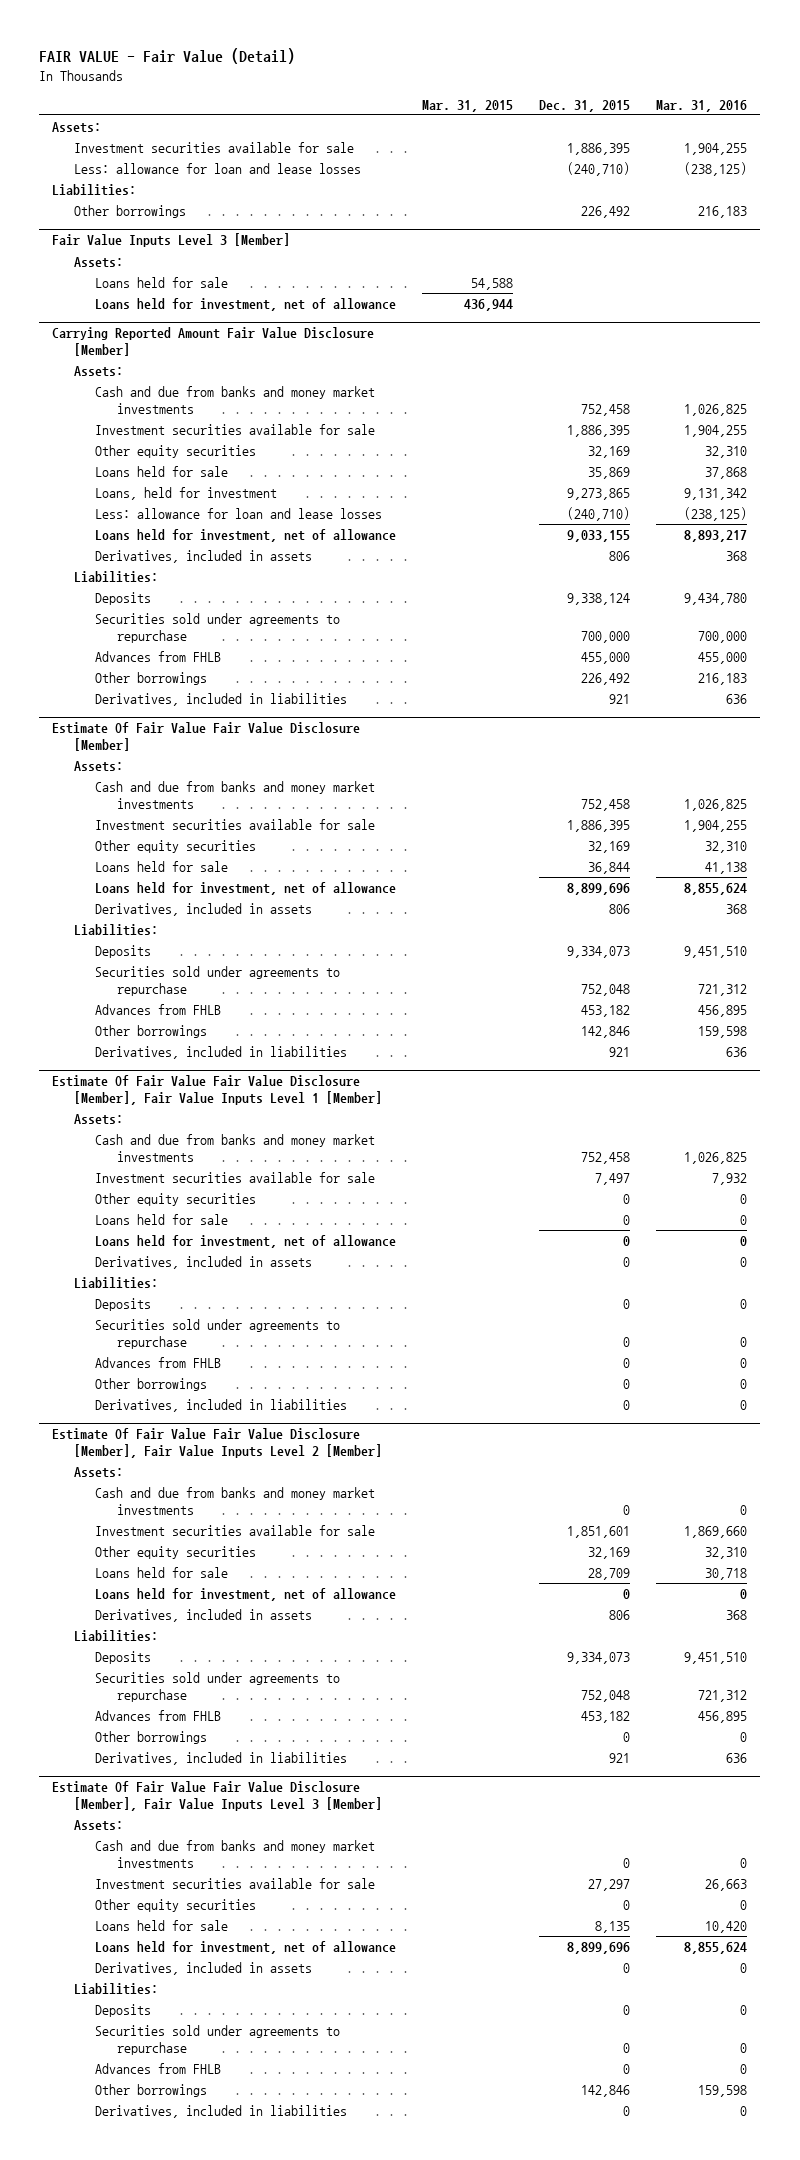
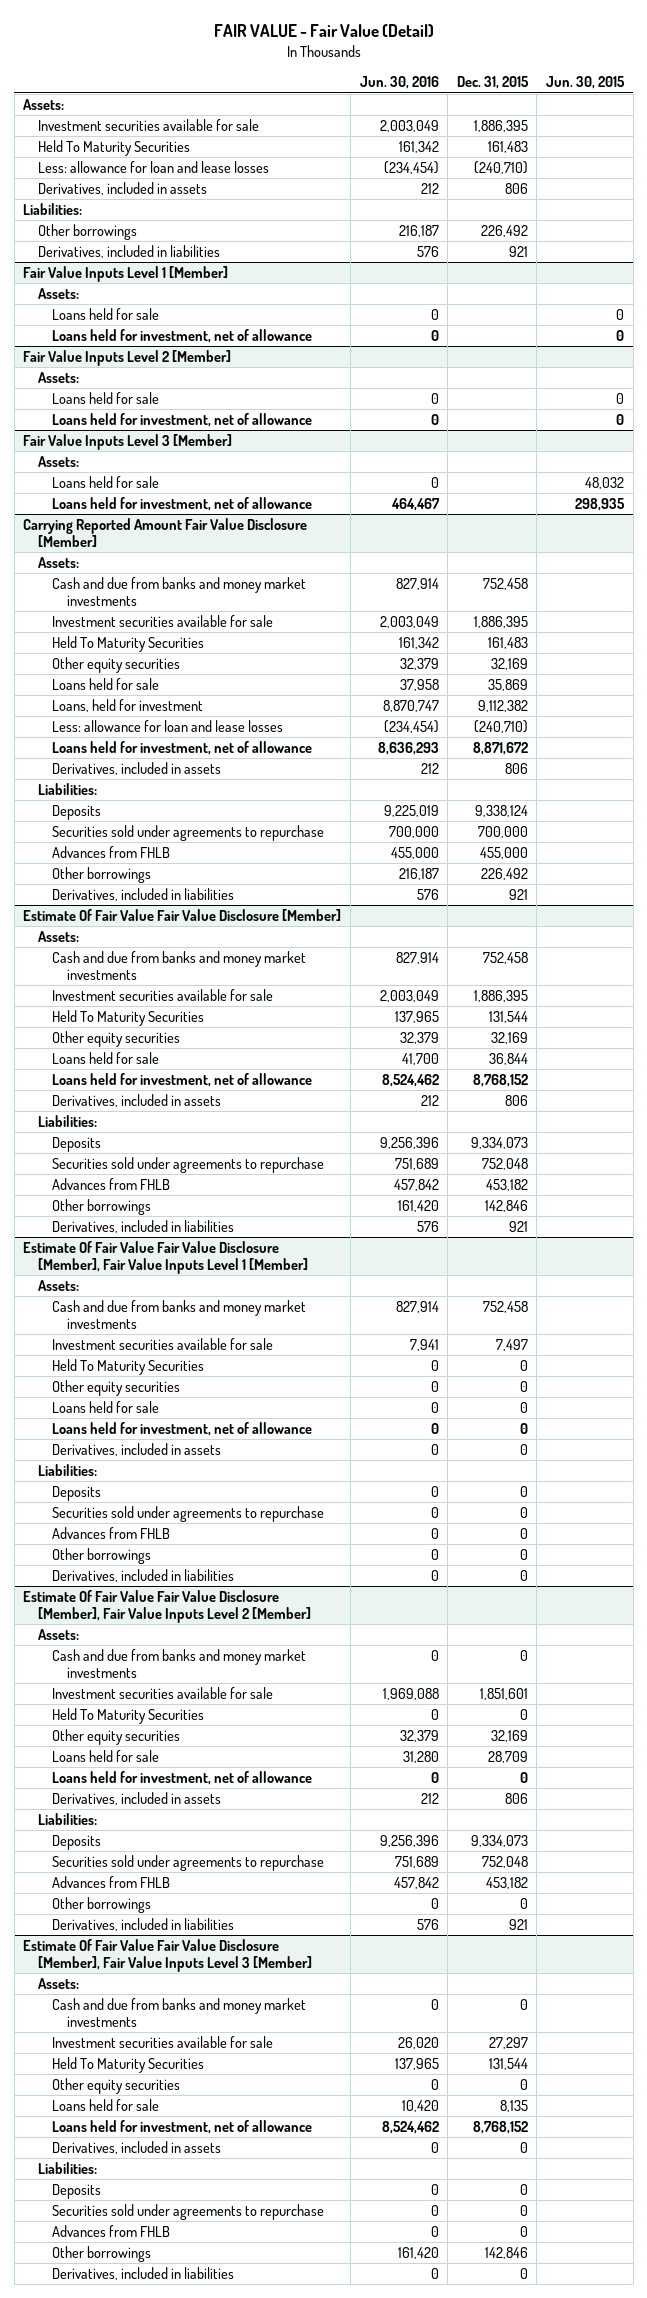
[422,99,514,112] Mar. 31, 2015 -> none
[656,99,748,112] Mar. 31, 2016 -> none
none -> [359,76,439,90] Jun. 30, 2016
none -> [546,76,626,90] Jun. 30, 2015
none -> [37,139,190,156] Held To Maturity Securities
none -> [37,181,207,195] Derivatives, included in assets
none -> [37,244,220,258] Derivatives, included in liabilities
none -> [23,265,229,282] Fair Value Inputs Level 1 [Member]
none -> [37,287,79,299] Assets:
none -> [52,307,160,320] Loans held for sale
none -> [52,328,313,343] Loans held for investment, net of allowance
none -> [23,349,232,366] Fair Value Inputs Level 2 [Member]
none -> [37,371,79,383] Assets:
none -> [52,391,160,404] Loans held for sale
none -> [52,412,313,427] Loans held for investment, net of allowance
none -> [52,635,205,652] Held To Maturity Securities
[567,488,631,501] 9,273,865 -> [477,699,528,712] 9,112,382
[567,530,631,543] 9,033,155 -> [472,741,528,755] 8,871,672
none -> [52,1009,205,1026] Held To Maturity Securities
[567,883,631,896] 8,899,696 -> [472,1073,528,1087] 8,768,152
none -> [52,1358,205,1375] Held To Maturity Securities
none -> [52,1707,205,1724] Held To Maturity Securities
none -> [52,2056,205,2073] Held To Maturity Securities
[567,1942,631,1955] 8,899,696 -> [472,2120,528,2134] 8,768,152

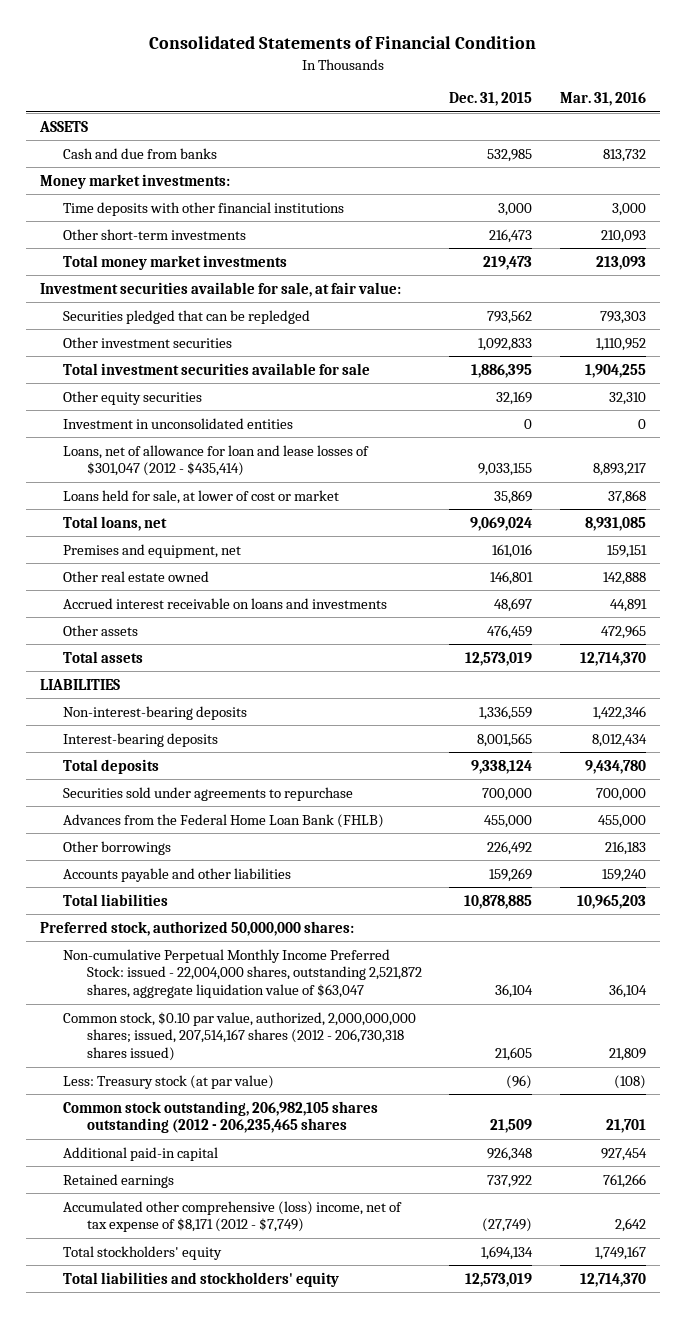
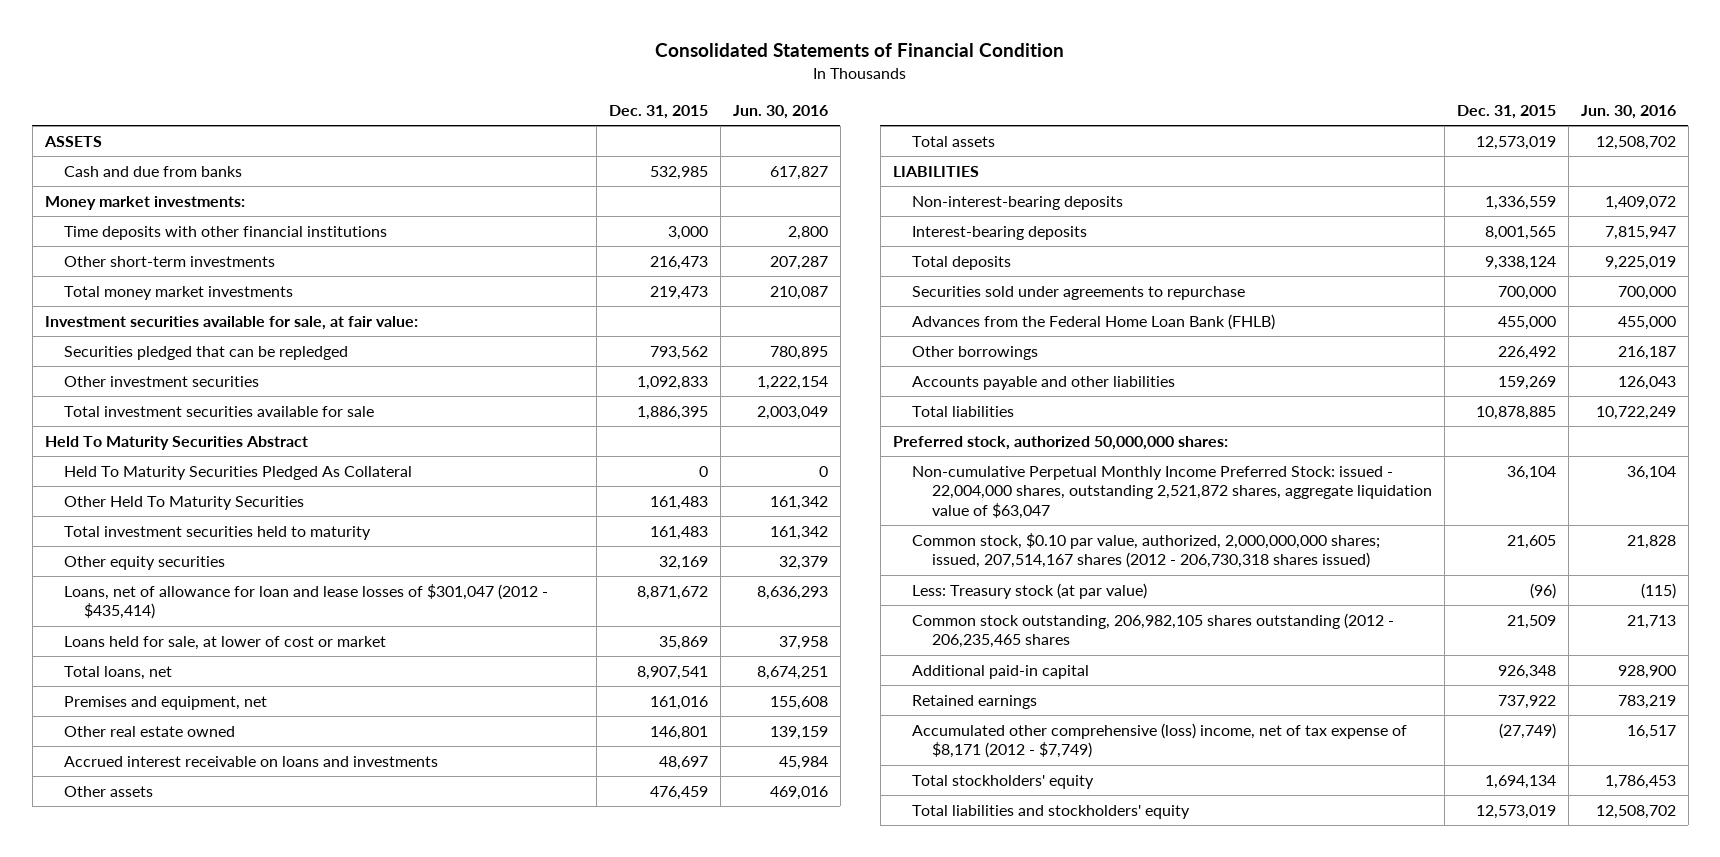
[560,92,647,107] Mar. 31, 2016 -> none
none -> [732,104,828,119] Jun. 30, 2016
none -> [44,435,308,450] Held To Maturity Securities Abstract
none -> [64,465,413,480] Held To Maturity Securities Pledged As Collateral
none -> [64,495,305,510] Other Held To Maturity Securities
none -> [64,525,372,540] Total investment securities held to maturity
[63,417,294,429] Investment in unconsolidated entities -> none
[478,463,533,477] 9,033,155 -> [636,585,708,600] 8,871,672
[470,516,533,531] 9,069,024 -> [636,665,708,680] 8,907,541

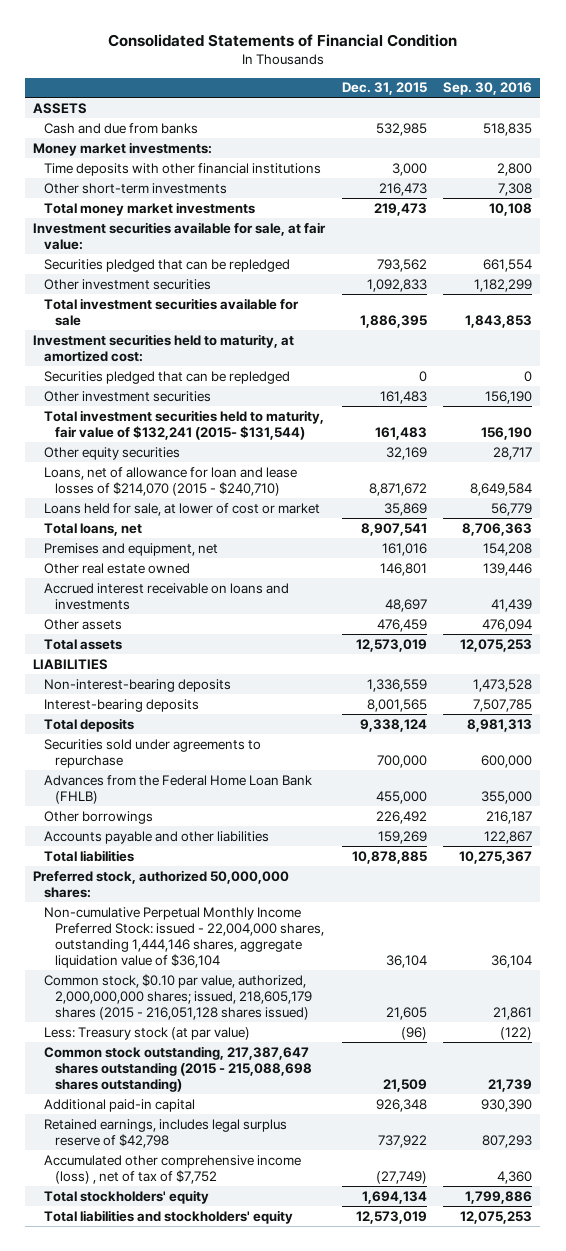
[732,104,828,119] Jun. 30, 2016 -> none
none -> [443,82,533,96] Sep. 30, 2016
[44,435,308,450] Held To Maturity Securities Abstract -> [33,333,295,362] Investment securities held to maturity, at amortized cost:
[64,465,413,480] Held To Maturity Securities Pledged As Collateral -> [43,370,290,384] Securities pledged that can be repledged
[64,495,305,510] Other Held To Maturity Securities -> [43,390,211,402] Other investment securities
[64,525,372,540] Total investment securities held to maturity -> [43,409,324,440] Total investment securities held to maturity, fair value of $132,241 (2015- $131,544)
[64,583,549,620] Loans, net of allowance for loan and lease losses of $301,047 (2012 - $435,414) -> [43,466,297,496] Loans, net of allowance for loan and lease losses of $214,070 (2015 - $240,710)
[912,465,1432,519] Non-cumulative Perpetual Monthly Income Preferred Stock: issued - 22,004,000 shares, outstanding 2,521,872 shares, aggregate liquidation value of $63,047 -> [43,906,324,968] Non-cumulative Perpetual Monthly Income Preferred Stock: issued - 22,004,000 shares, outstanding 1,444,146 shares, aggregate liquidation value of $36,104
[912,532,1381,569] Common stock, $0.10 par value, authorized, 2,000,000,000 shares; issued, 207,514,167 shares (2012 - 206,730,318 shares issued) -> [43,973,312,1020] Common stock, $0.10 par value, authorized, 2,000,000,000 shares; issued, 218,605,179 shares (2015 - 216,051,128 shares issued)
[912,612,1395,649] Common stock outstanding, 206,982,105 shares outstanding (2012 - 206,235,465 shares -> [43,1045,312,1092] Common stock outstanding, 217,387,647 shares outstanding (2015 - 215,088,698 shares outstanding)
[912,694,1038,709] Retained earnings -> [43,1118,287,1148] Retained earnings, includes legal surplus reserve of $42,798
[912,722,1408,759] Accumulated other comprehensive (loss) income, net of tax expense of $8,171 (2012 - $7,749) -> [43,1154,301,1184] Accumulated other comprehensive income (loss) , net of tax of $7,752

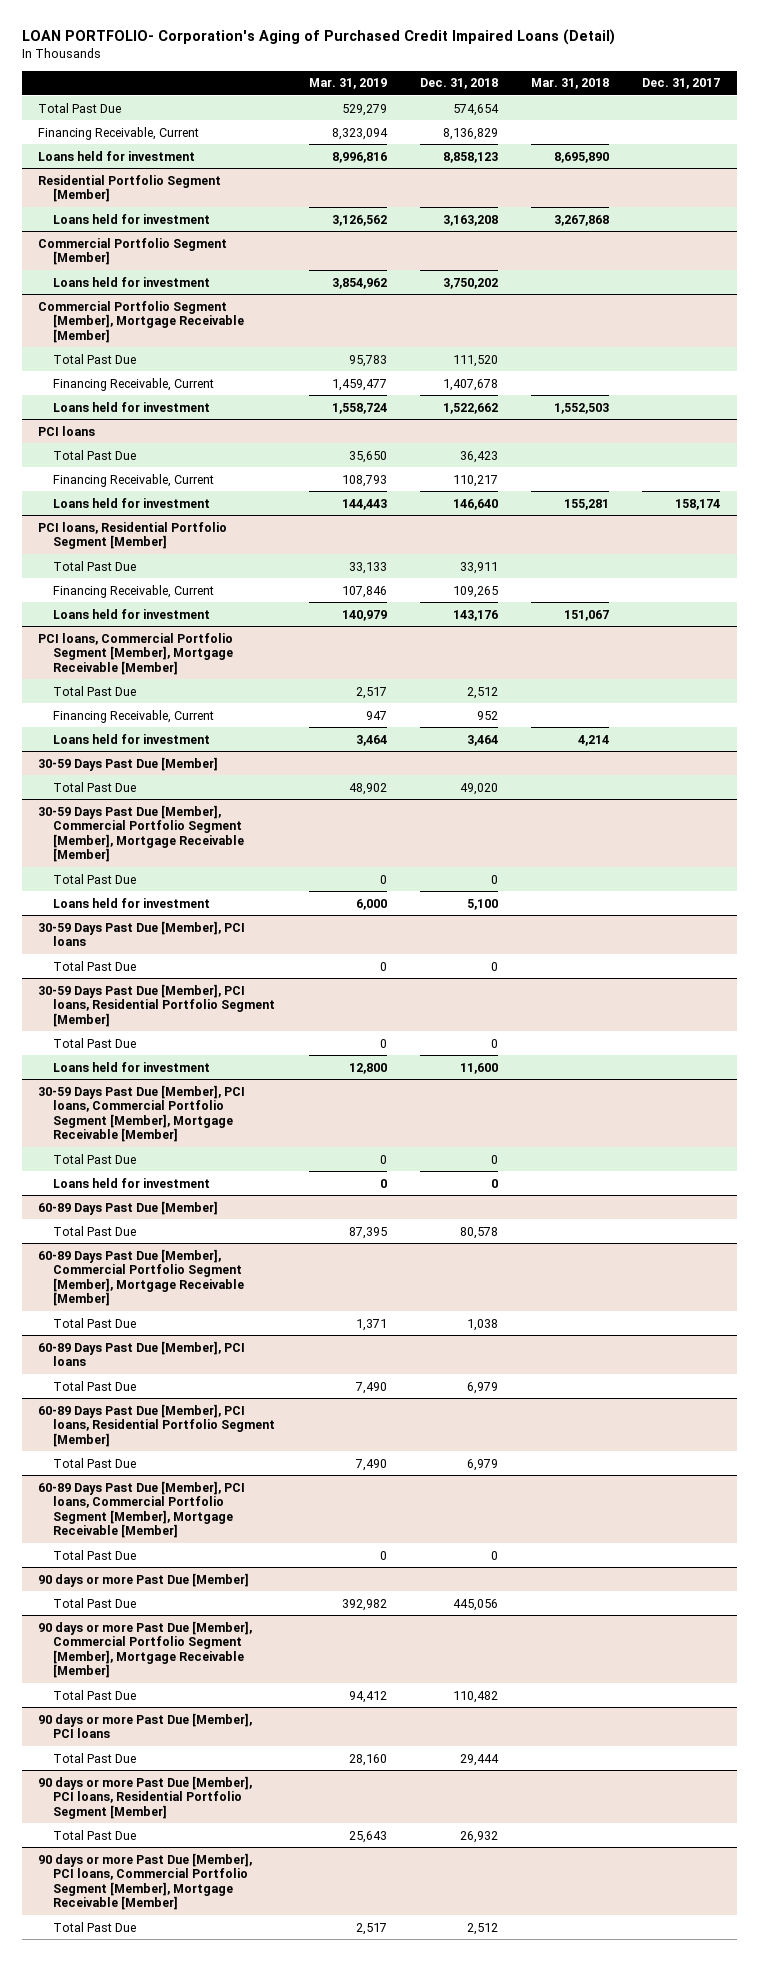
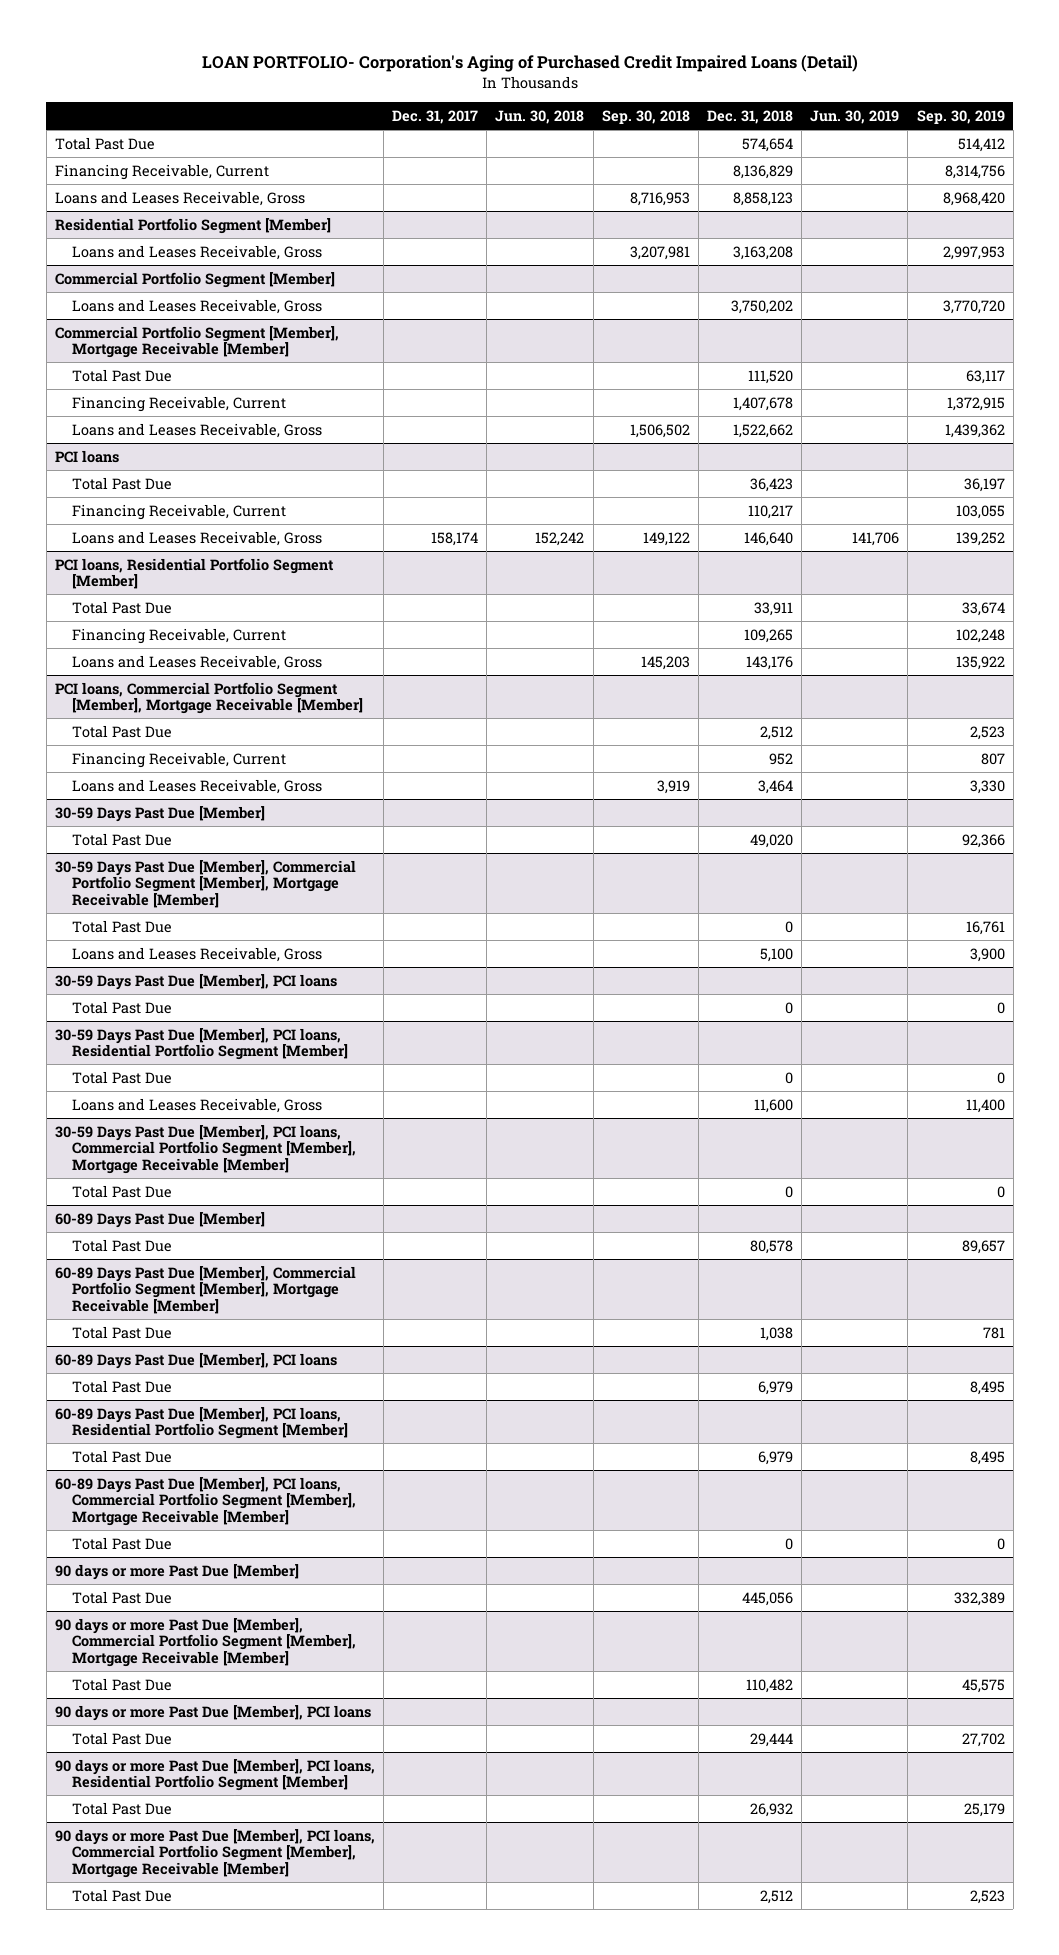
[308,78,387,90] Mar. 31, 2019 -> none
[531,78,610,90] Mar. 31, 2018 -> none
none -> [495,109,585,124] Jun. 30, 2018
none -> [601,109,690,124] Sep. 30, 2018
none -> [810,109,900,124] Jun. 30, 2019
none -> [916,109,1005,124] Sep. 30, 2019
[38,150,196,161] Loans held for investment -> [54,190,305,206] Loans and Leases Receivable, Gross
[53,213,211,224] Loans held for investment -> [72,244,323,260] Loans and Leases Receivable, Gross
[53,276,211,287] Loans held for investment -> [72,298,323,314] Loans and Leases Receivable, Gross
[53,401,211,412] Loans held for investment -> [72,422,323,438] Loans and Leases Receivable, Gross
[53,497,211,508] Loans held for investment -> [72,530,323,546] Loans and Leases Receivable, Gross
[53,608,211,619] Loans held for investment -> [72,654,323,670] Loans and Leases Receivable, Gross
[53,733,211,744] Loans held for investment -> [72,778,323,794] Loans and Leases Receivable, Gross
[53,897,211,908] Loans held for investment -> [72,946,323,962] Loans and Leases Receivable, Gross
[53,1061,211,1072] Loans held for investment -> [72,1097,323,1113] Loans and Leases Receivable, Gross
[53,1177,211,1188] Loans held for investment -> none

